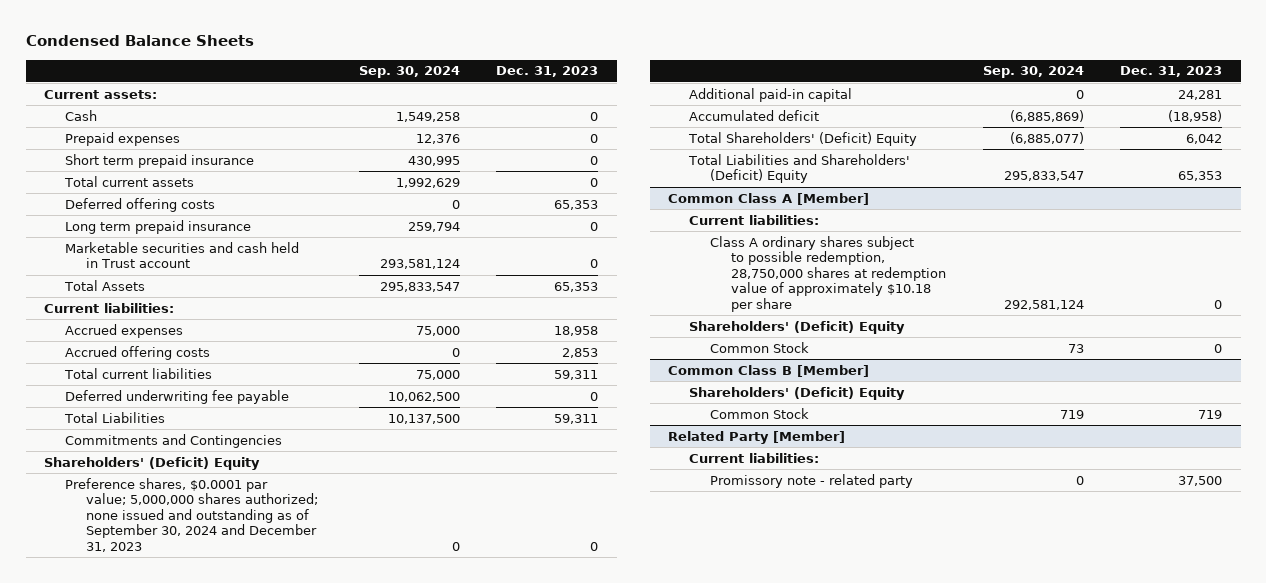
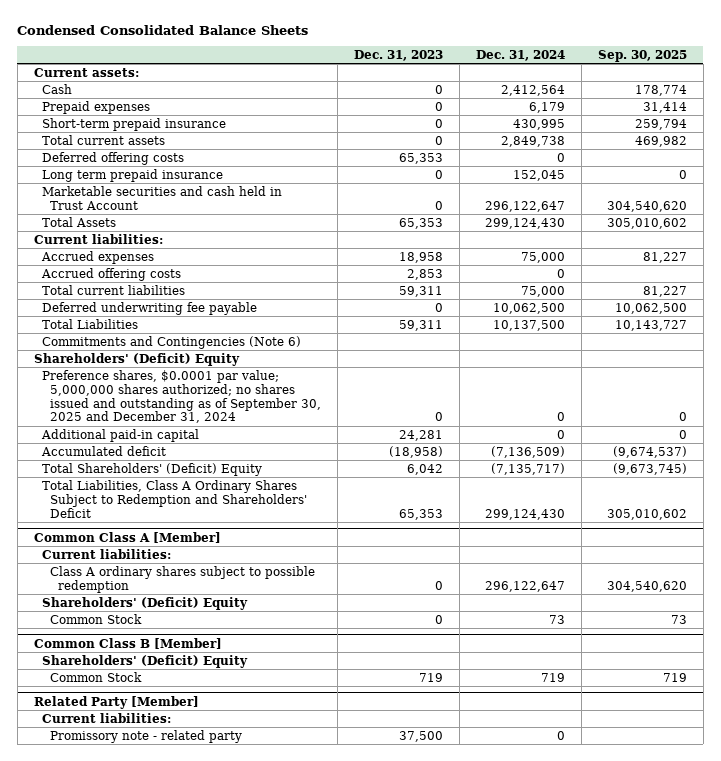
[25,35,254,47] Condensed Balance Sheets -> [17,24,309,35] Condensed Consolidated Balance Sheets
[358,66,460,79] Sep. 30, 2024 -> none
none -> [475,50,565,62] Dec. 31, 2024
none -> [597,50,687,63] Sep. 30, 2025
[65,153,255,168] Short term prepaid insurance -> [41,117,226,131] Short-term prepaid insurance
[65,241,300,269] Marketable securities and cash held in Trust account -> [41,185,282,210] Marketable securities and cash held in Trust Account
[65,433,283,448] Commitments and Contingencies -> [41,335,301,349] Commitments and Contingencies (Note 6)
[65,477,319,552] Preference shares, $0.0001 par value; 5,000,000 shares authorized; none issued and outstanding as of September 30, 2024 and December 31, 2023 -> [41,369,322,424] Preference shares, $0.0001 par value; 5,000,000 shares authorized; no shares issued and outstanding as of September 30, 2025 and December 31, 2024
[687,153,910,184] Total Liabilities and Shareholders' (Deficit) Equity -> [41,479,308,518] Total Liabilities, Class A Ordinary Shares Subject to Redemption and Shareholders' Deficit
[710,235,947,312] Class A ordinary shares subject to possible redemption, 28,750,000 shares at redemption value of approximately $10.18 per share -> [50,565,316,593] Class A ordinary shares subject to possible redemption

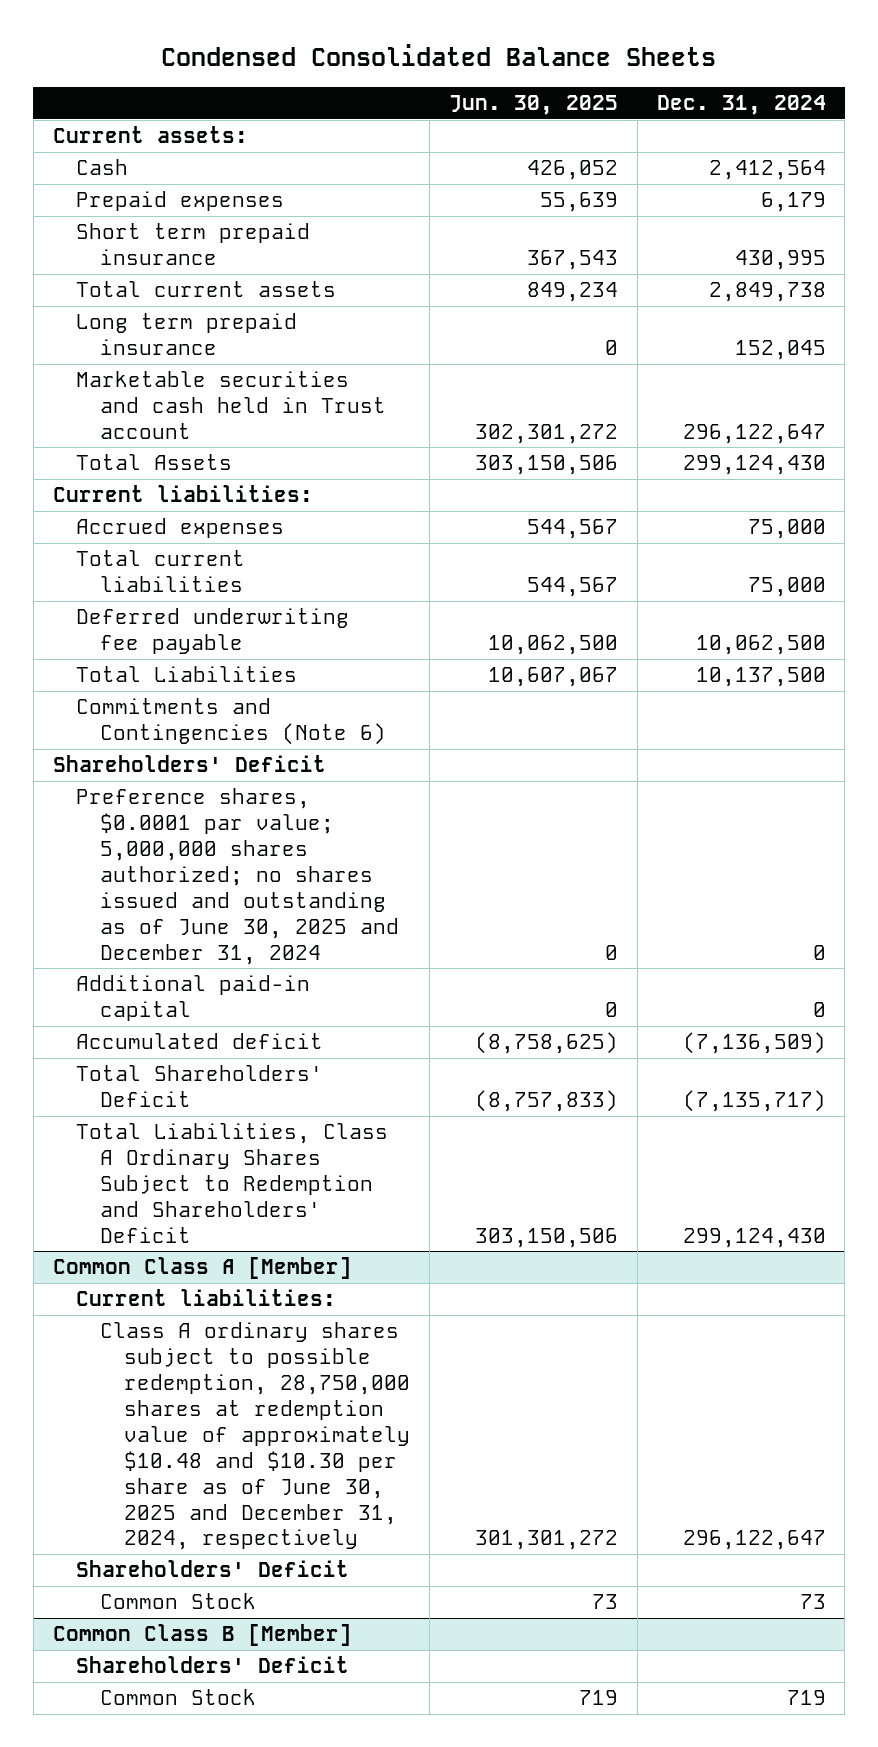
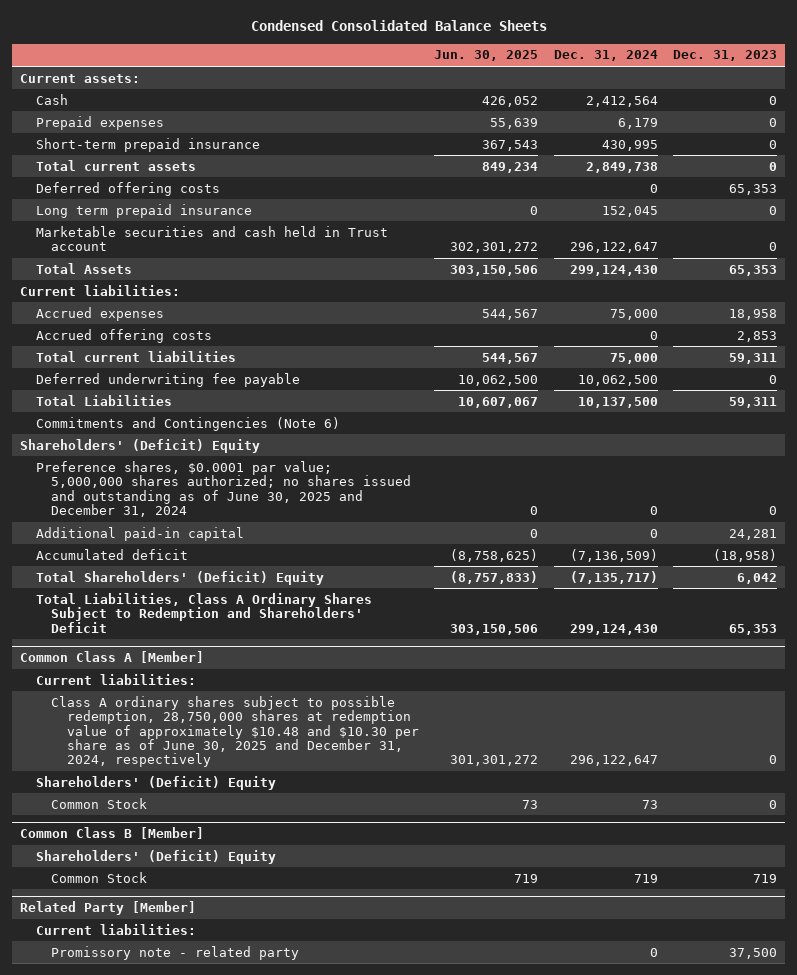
none -> [673,50,778,62] Dec. 31, 2023
[76,223,311,266] Short term prepaid insurance -> [35,137,260,152] Short-term prepaid insurance
none -> [35,181,220,196] Deferred offering costs
none -> [35,328,212,343] Accrued offering costs
[52,755,326,773] Shareholders' Deficit -> [19,438,260,453] Shareholders' (Deficit) Equity
[76,1065,324,1108] Total Shareholders' Deficit -> [35,570,324,585] Total Shareholders' (Deficit) Equity
[76,1560,350,1578] Shareholders' Deficit -> [35,775,276,790] Shareholders' (Deficit) Equity
[76,1656,350,1674] Shareholders' Deficit -> [35,849,276,864] Shareholders' (Deficit) Equity
none -> [19,900,196,915] Related Party [Member]
none -> [35,923,196,935] Current liabilities:
none -> [51,945,300,960] Promissory note - related party

